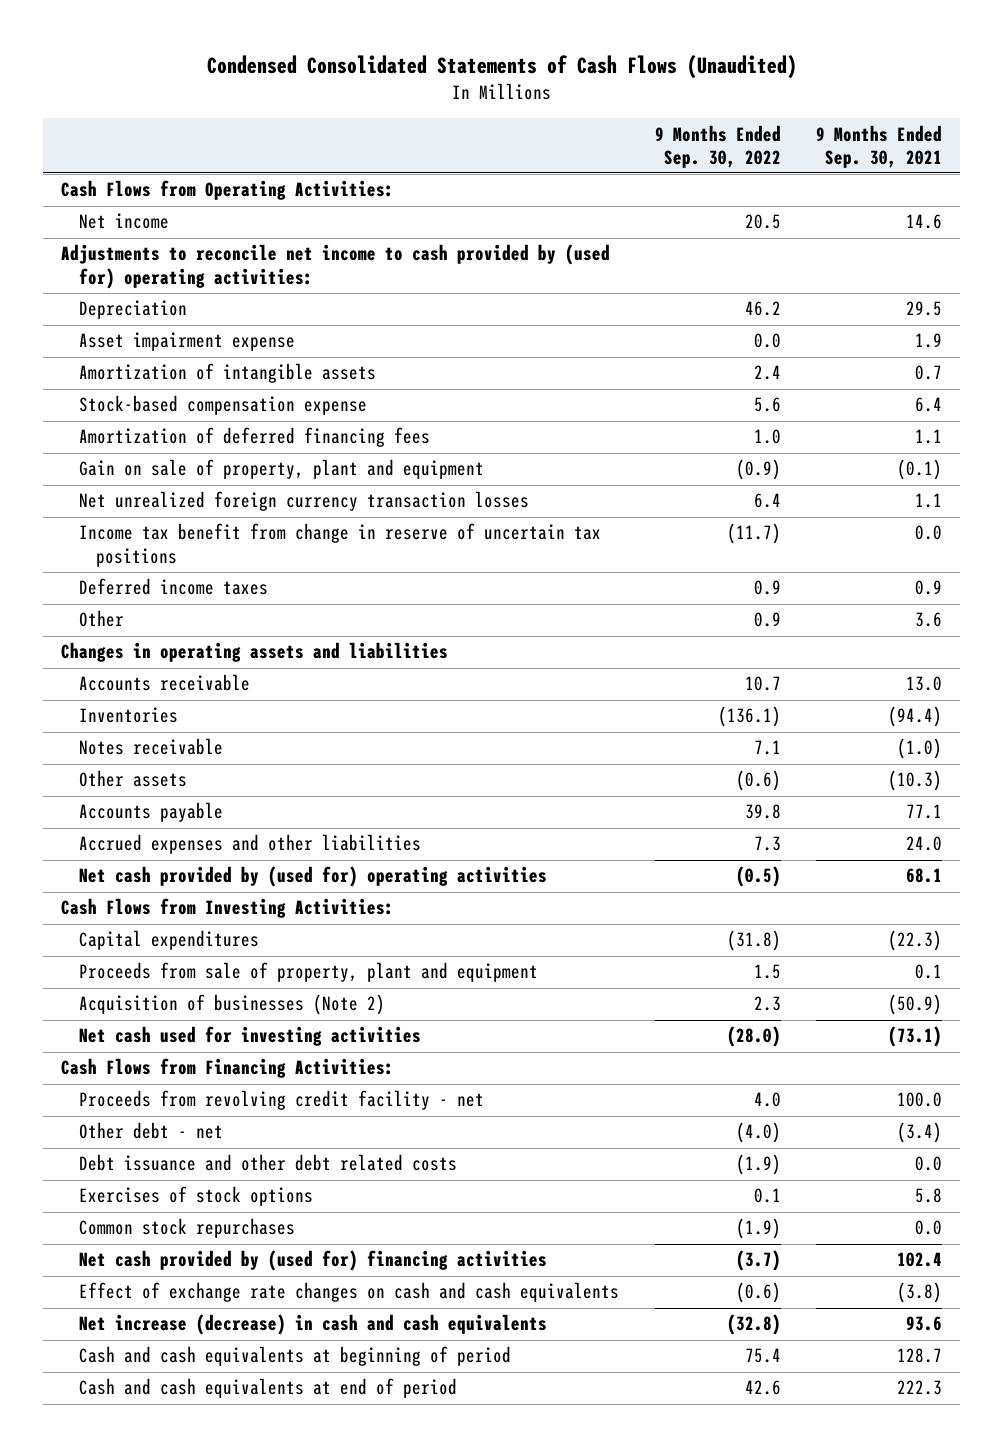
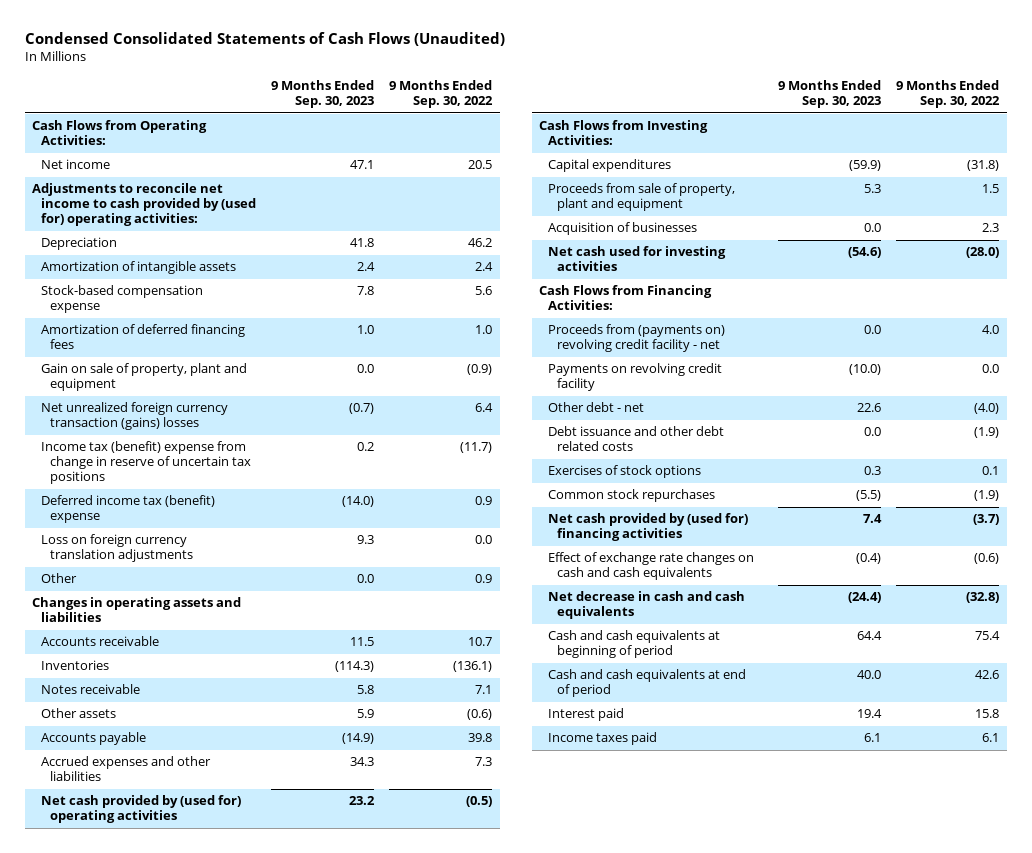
[816,124,943,168] 9 Months Ended Sep. 30, 2021 -> none
none -> [271,80,375,109] 9 Months Ended Sep. 30, 2023
[78,332,295,352] Asset impairment expense -> none
[78,491,529,512] Net unrealized foreign currency transaction losses -> [41,402,229,431] Net unrealized foreign currency transaction (gains) losses
[78,523,601,567] Income tax benefit from change in reserve of uncertain tax positions -> [41,441,252,485] Income tax (benefit) expense from change in reserve of uncertain tax positions
[78,578,268,596] Deferred income taxes -> [41,495,216,524] Deferred income tax (benefit) expense
none -> [41,534,194,563] Loss on foreign currency translation adjustments
[78,994,385,1016] Acquisition of businesses (Note 2) -> [548,222,698,236] Acquisition of businesses
[78,1090,484,1111] Proceeds from revolving credit facility - net -> [548,324,726,353] Proceeds from (payments on) revolving credit facility - net
none -> [548,363,723,392] Payments on revolving credit facility
[78,1314,547,1336] Net increase (decrease) in cash and cash equivalents -> [548,591,746,620] Net decrease in cash and cash equivalents
none -> [548,708,625,722] Interest paid
none -> [548,732,658,746] Income taxes paid

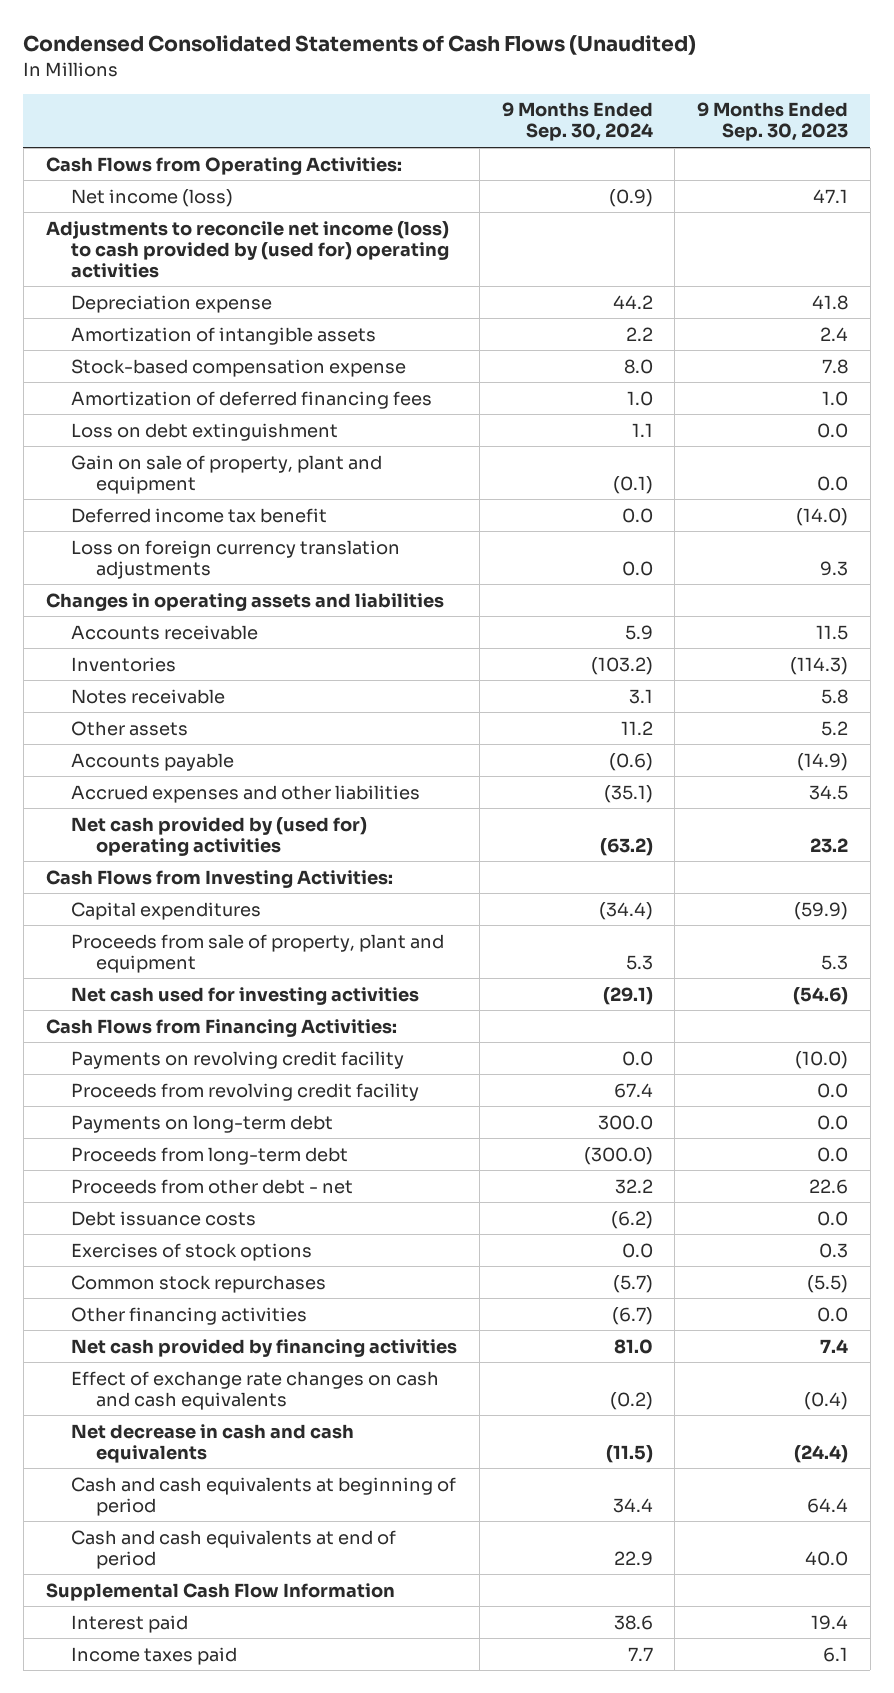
[389,80,494,109] 9 Months Ended Sep. 30, 2022 -> none
none -> [501,102,653,142] 9 Months Ended Sep. 30, 2024
[41,159,111,170] Net income -> [70,188,233,207] Net income (loss)
[32,183,257,227] Adjustments to reconcile net income to cash provided by (used for) operating activities: -> [45,220,449,278] Adjustments to reconcile net income (loss) to cash provided by (used for) operating activities
[41,237,118,251] Depreciation -> [70,294,272,313] Depreciation expense
none -> [70,422,338,441] Loss on debt extinguishment
[41,402,229,431] Net unrealized foreign currency transaction (gains) losses -> none
[41,441,252,485] Income tax (benefit) expense from change in reserve of uncertain tax positions -> none
[41,495,216,524] Deferred income tax (benefit) expense -> [70,507,327,523] Deferred income tax benefit
[41,573,78,584] Other -> none
[357,709,375,719] 5.9 -> [821,720,849,736] 5.2
[350,757,375,767] 34.3 -> [809,784,849,800] 34.5
[548,222,698,236] Acquisition of businesses -> none
[548,324,726,353] Proceeds from (payments on) revolving credit facility - net -> none
none -> [70,1082,419,1101] Proceeds from revolving credit facility
none -> [70,1114,333,1133] Payments on long-term debt
none -> [70,1146,348,1165] Proceeds from long-term debt
[548,402,645,413] Other debt - net -> [70,1178,353,1194] Proceeds from other debt - net
[548,426,725,452] Debt issuance and other debt related costs -> [70,1210,256,1226] Debt issuance costs
none -> [70,1306,307,1325] Other financing activities
[548,513,749,542] Net cash provided by (used for) financing activities -> [70,1338,457,1357] Net cash provided by financing activities
none -> [45,1582,395,1601] Supplemental Cash Flow Information

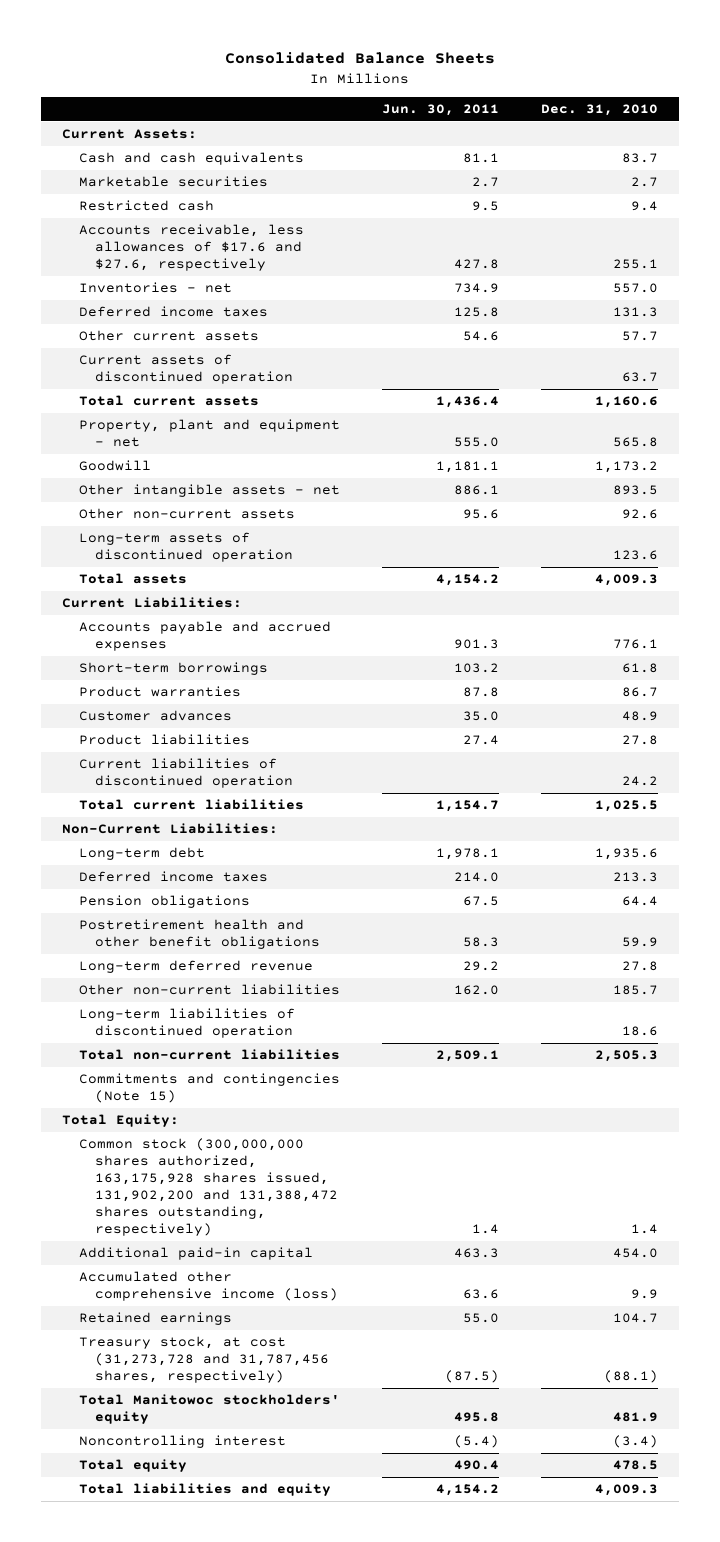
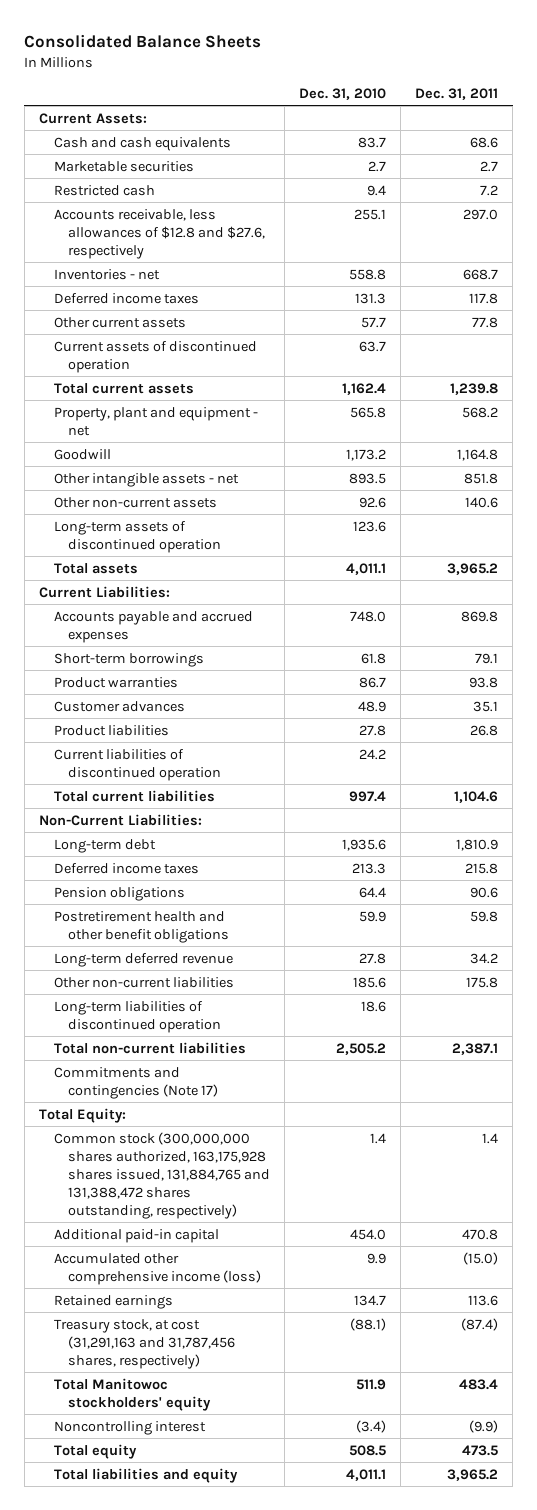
[381,104,499,117] Jun. 30, 2011 -> none
none -> [415,88,499,101] Dec. 31, 2011
[78,224,304,272] Accounts receivable, less allowances of $17.6 and $27.6, respectively -> [53,208,266,259] Accounts receivable, less allowances of $12.8 and $27.6, respectively
[612,283,658,294] 557.0 -> [349,268,387,280] 558.8
[594,396,658,409] 1,160.6 -> [342,382,387,395] 1,162.4
[594,574,658,587] 4,009.3 -> [346,562,387,575] 4,011.1
[612,639,658,650] 776.1 -> [350,610,387,622] 748.0
[594,800,658,813] 1,025.5 -> [349,790,387,802] 997.4
[612,985,658,996] 185.7 -> [353,976,387,988] 185.6
[594,1050,658,1063] 2,505.3 -> [336,1042,387,1055] 2,505.2
[78,1073,340,1104] Commitments and contingencies (Note 15) -> [53,1066,219,1099] Commitments and contingencies (Note 17)
[78,1138,339,1237] Common stock (300,000,000 shares authorized, 163,175,928 shares issued, 131,902,200 and 131,388,472 shares outstanding, respectively) -> [53,1131,271,1220] Common stock (300,000,000 shares authorized, 163,175,928 shares issued, 131,884,765 and 131,388,472 shares outstanding, respectively)
[612,1313,658,1324] 104.7 -> [354,1294,387,1306] 134.7
[78,1336,330,1384] Treasury stock, at cost (31,273,728 and 31,787,456 shares, respectively) -> [53,1318,236,1369] Treasury stock, at cost (31,291,163 and 31,787,456 shares, respectively)
[612,1412,658,1423] 481.9 -> [356,1378,387,1390] 511.9
[612,1460,658,1471] 478.5 -> [349,1444,387,1456] 508.5
[594,1484,658,1497] 4,009.3 -> [346,1468,387,1481] 4,011.1

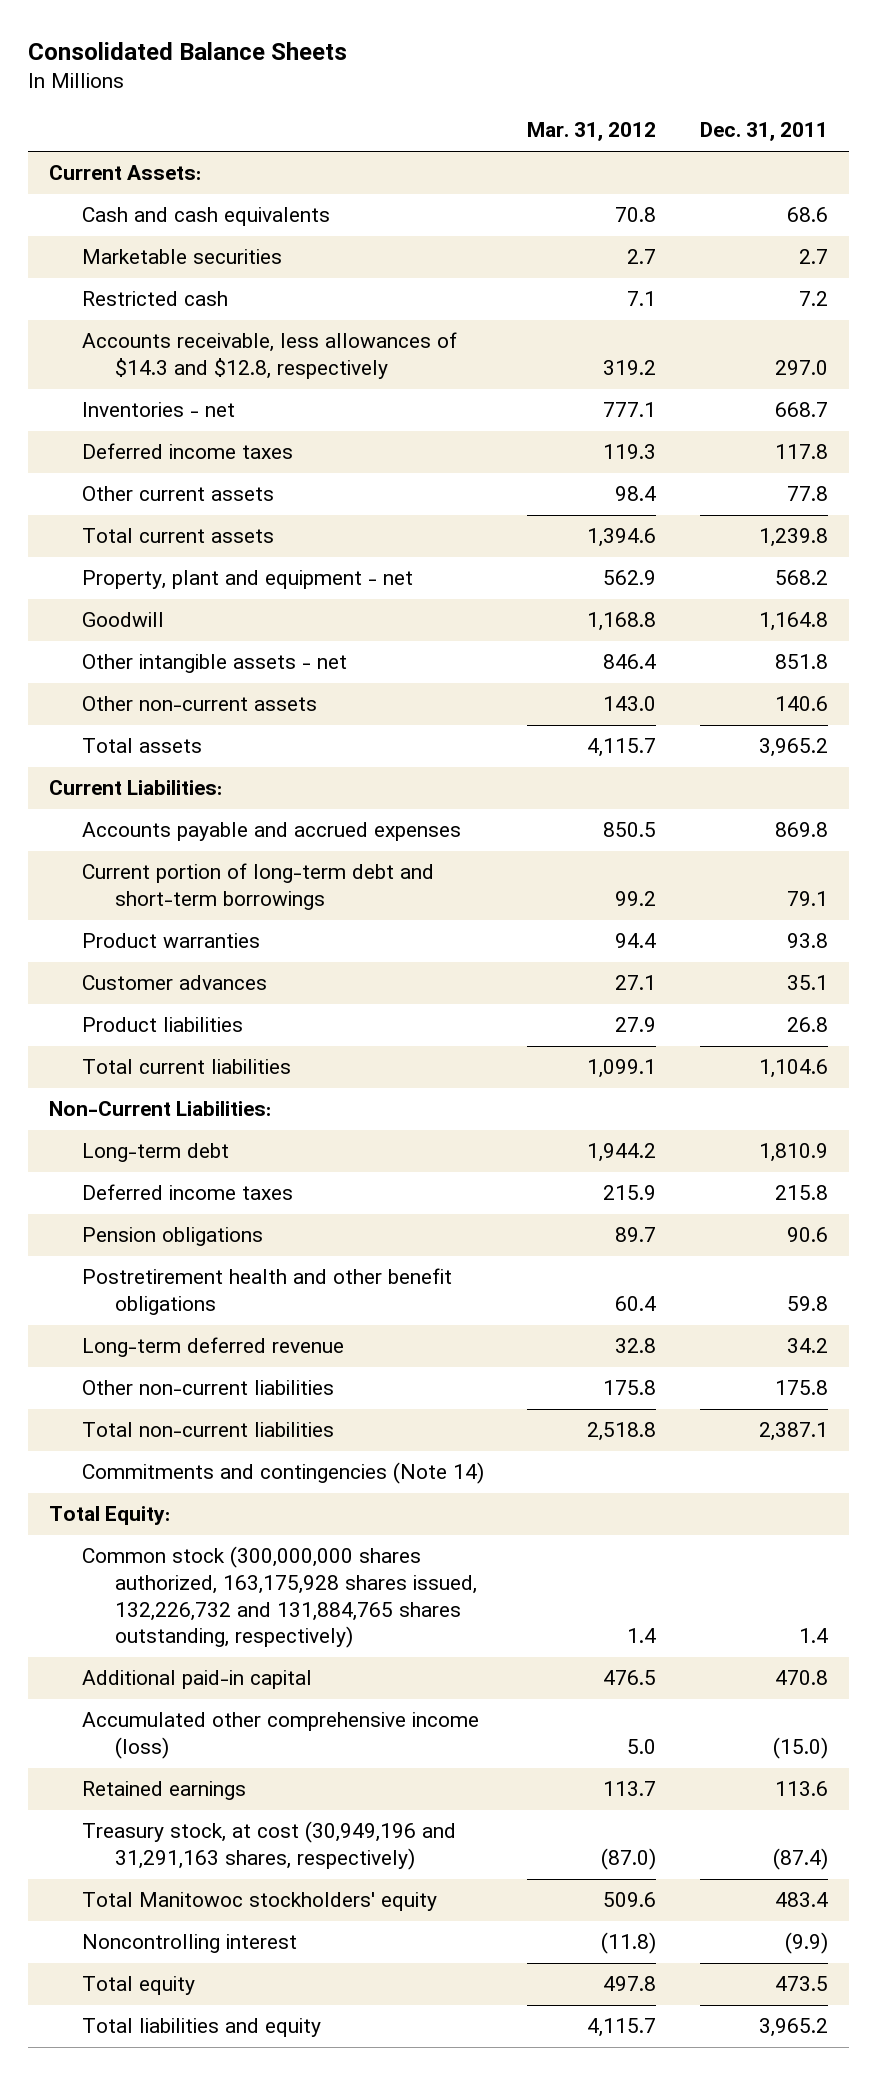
[299,88,387,101] Dec. 31, 2010 -> none
none -> [527,122,657,142] Mar. 31, 2012
[53,208,266,259] Accounts receivable, less allowances of $12.8 and $27.6, respectively -> [82,332,458,380] Accounts receivable, less allowances of $14.3 and $12.8, respectively
[53,340,257,373] Current assets of discontinued operation -> none
[53,520,222,553] Long-term assets of discontinued operation -> none
[53,652,204,667] Short-term borrowings -> [82,863,435,911] Current portion of long-term debt and short-term borrowings
[53,748,222,781] Current liabilities of discontinued operation -> none
[53,1000,222,1033] Long-term liabilities of discontinued operation -> none
[53,1066,219,1099] Commitments and contingencies (Note 17) -> [82,1462,485,1485] Commitments and contingencies (Note 14)
[53,1131,271,1220] Common stock (300,000,000 shares authorized, 163,175,928 shares issued, 131,884,765 and 131,388,472 shares outstanding, respectively) -> [82,1546,478,1649] Common stock (300,000,000 shares authorized, 163,175,928 shares issued, 132,226,732 and 131,884,765 shares outstanding, respectively)
[53,1318,236,1369] Treasury stock, at cost (31,291,163 and 31,787,456 shares, respectively) -> [82,1821,457,1871] Treasury stock, at cost (30,949,196 and 31,291,163 shares, respectively)

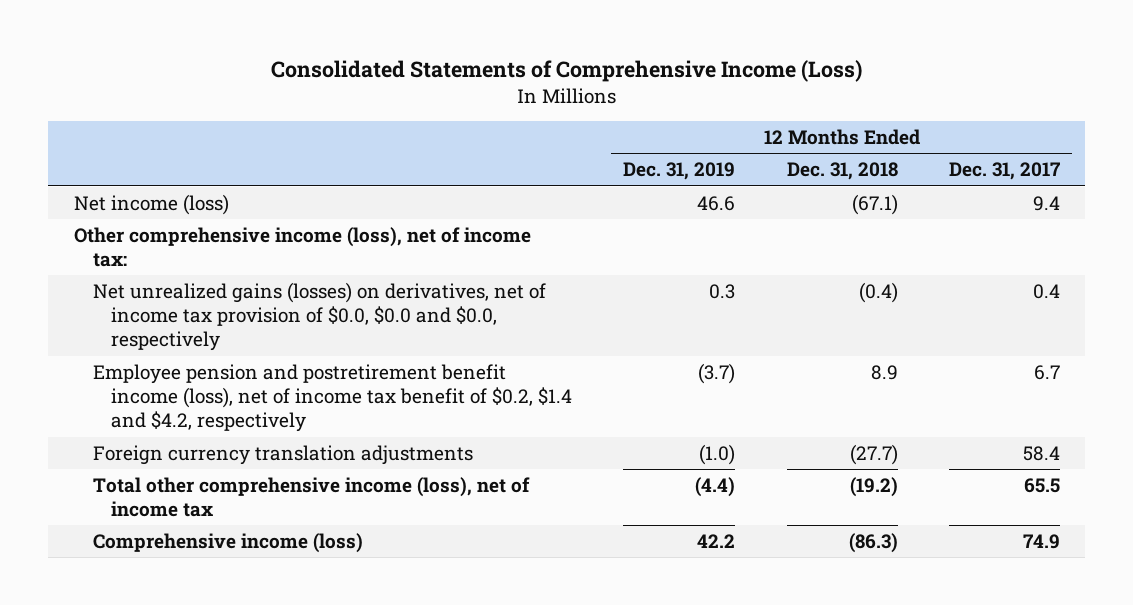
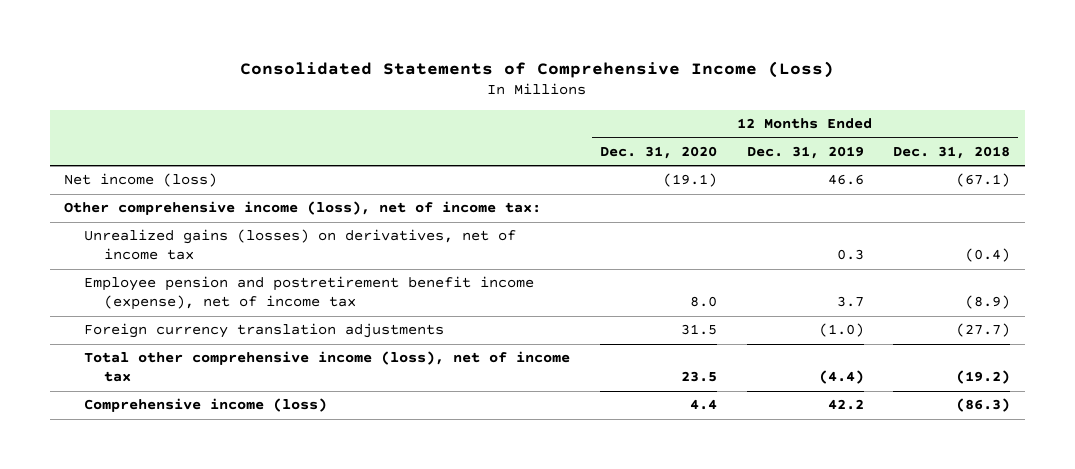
[948,162,1060,181] Dec. 31, 2017 -> none
none -> [599,146,717,160] Dec. 31, 2020
[92,281,546,352] Net unrealized gains (losses) on derivatives, net of income tax provision of $0.0, $0.0 and $0.0, respectively -> [84,229,517,261] Unrealized gains (losses) on derivatives, net of income tax
[92,363,573,433] Employee pension and postretirement benefit income (loss), net of income tax benefit of $0.2, $1.4 and $4.2, respectively -> [84,276,535,311] Employee pension and postretirement benefit income (expense), net of income tax
[698,362,736,384] (3.7) -> [836,296,864,308] 3.7
[870,364,898,380] 8.9 -> [965,295,1011,310] (8.9)

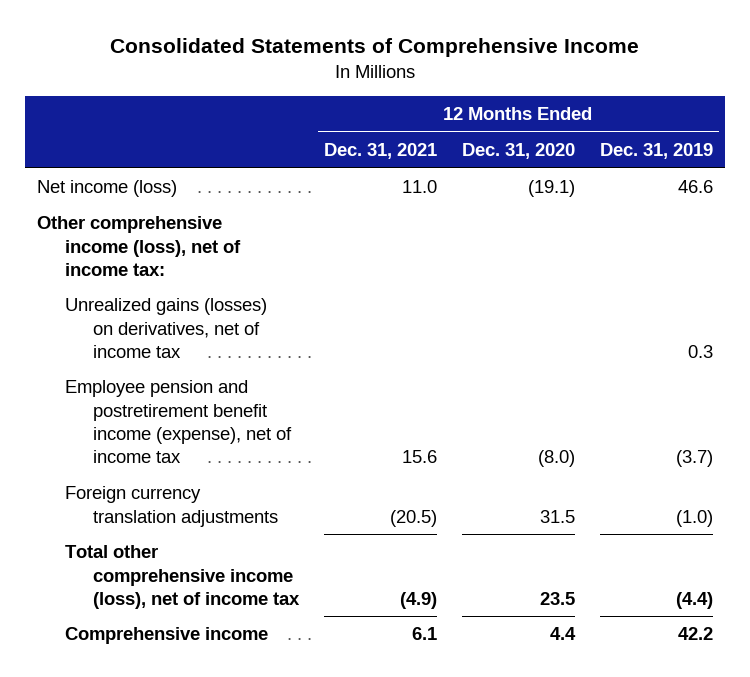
[240,60,835,78] Consolidated Statements of Comprehensive Income (Loss) -> [109,38,639,58] Consolidated Statements of Comprehensive Income
[893,146,1011,160] Dec. 31, 2018 -> none
none -> [324,143,438,160] Dec. 31, 2021
[689,296,717,308] 8.0 -> [537,450,575,468] (8.0)
[836,296,864,308] 3.7 -> [675,450,713,468] (3.7)
[84,398,328,413] Comprehensive income (loss) -> [65,627,269,645] Comprehensive income

